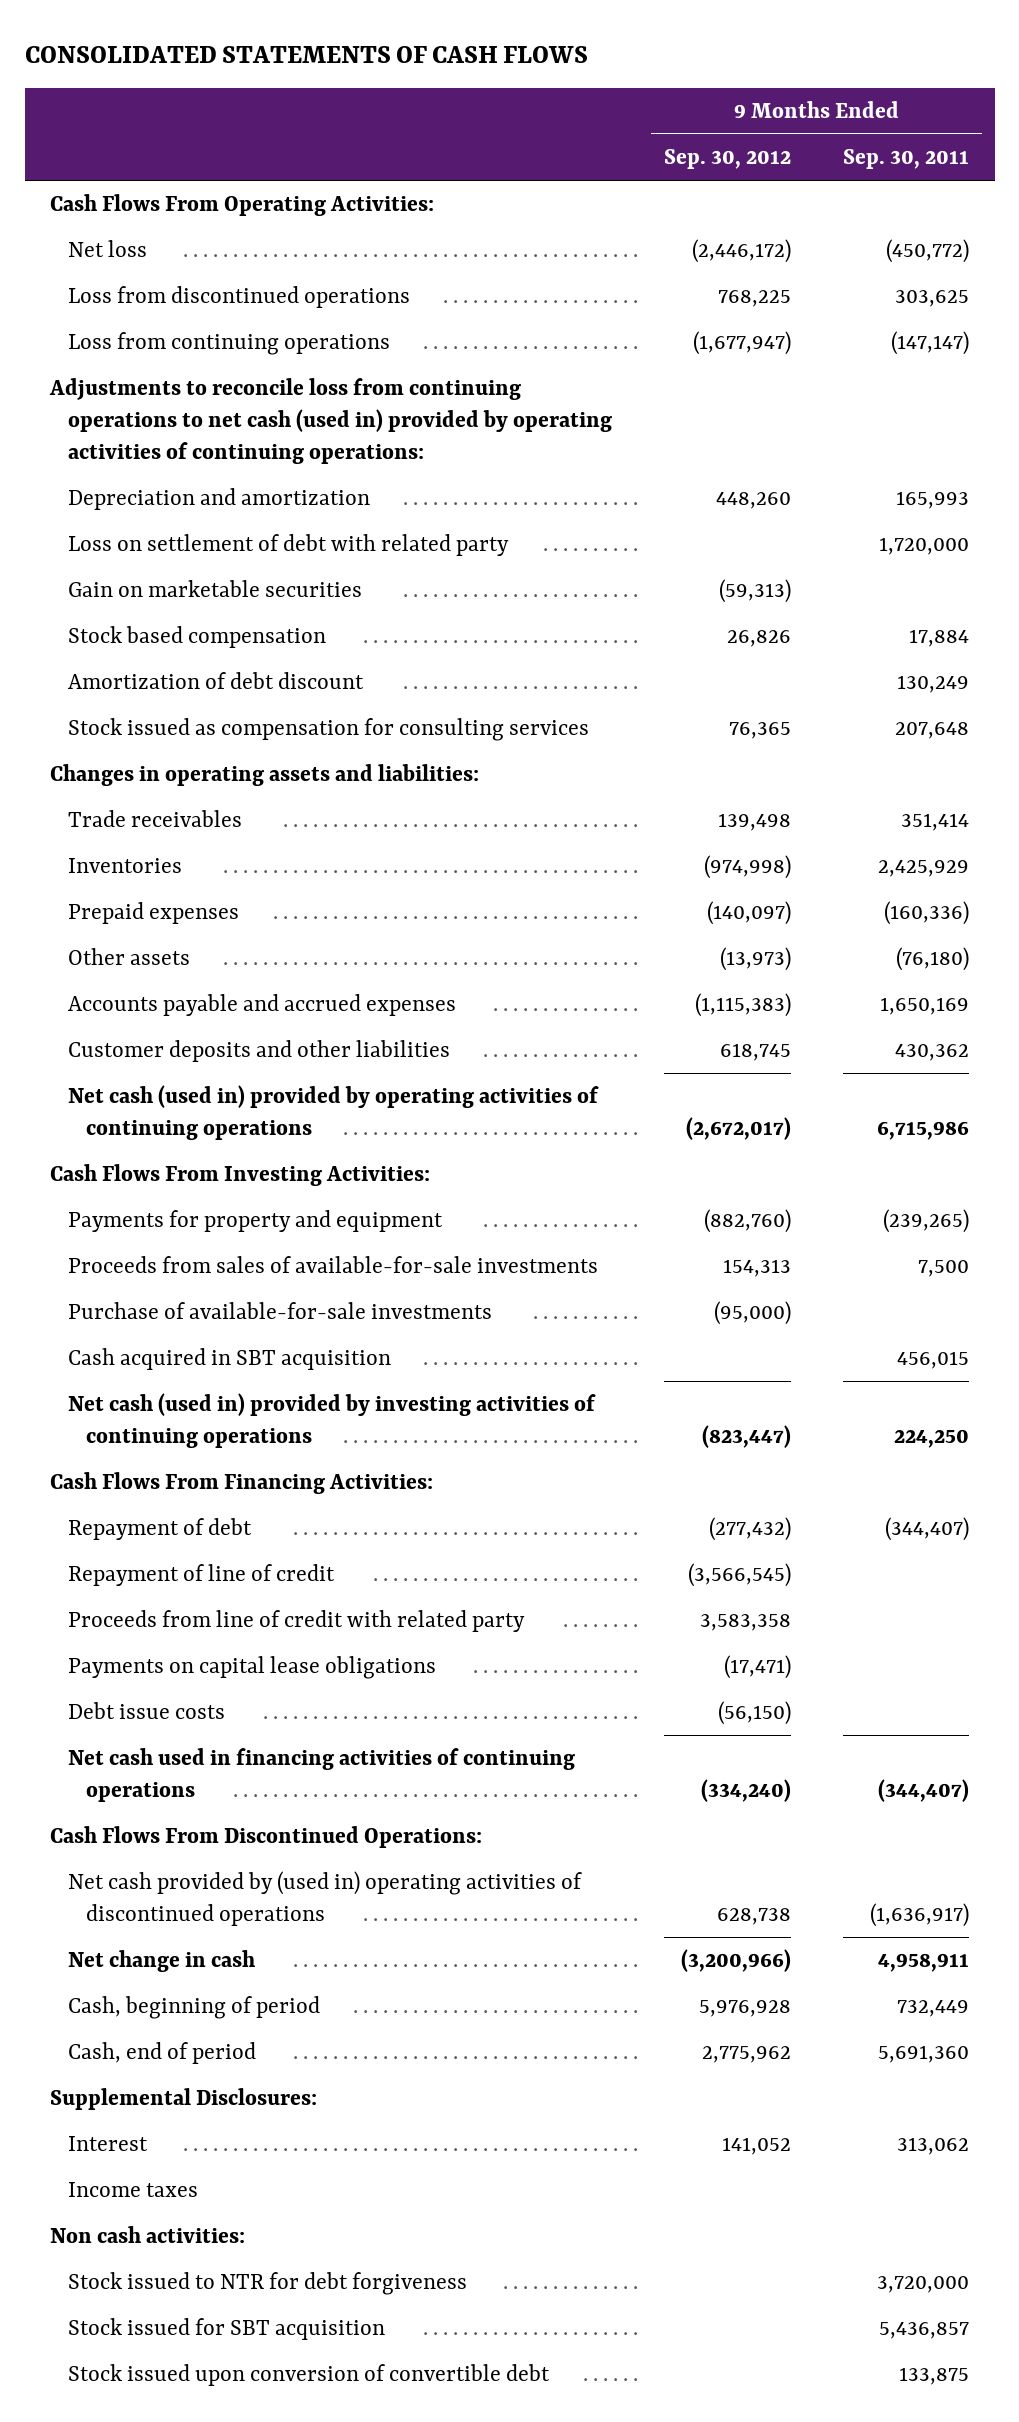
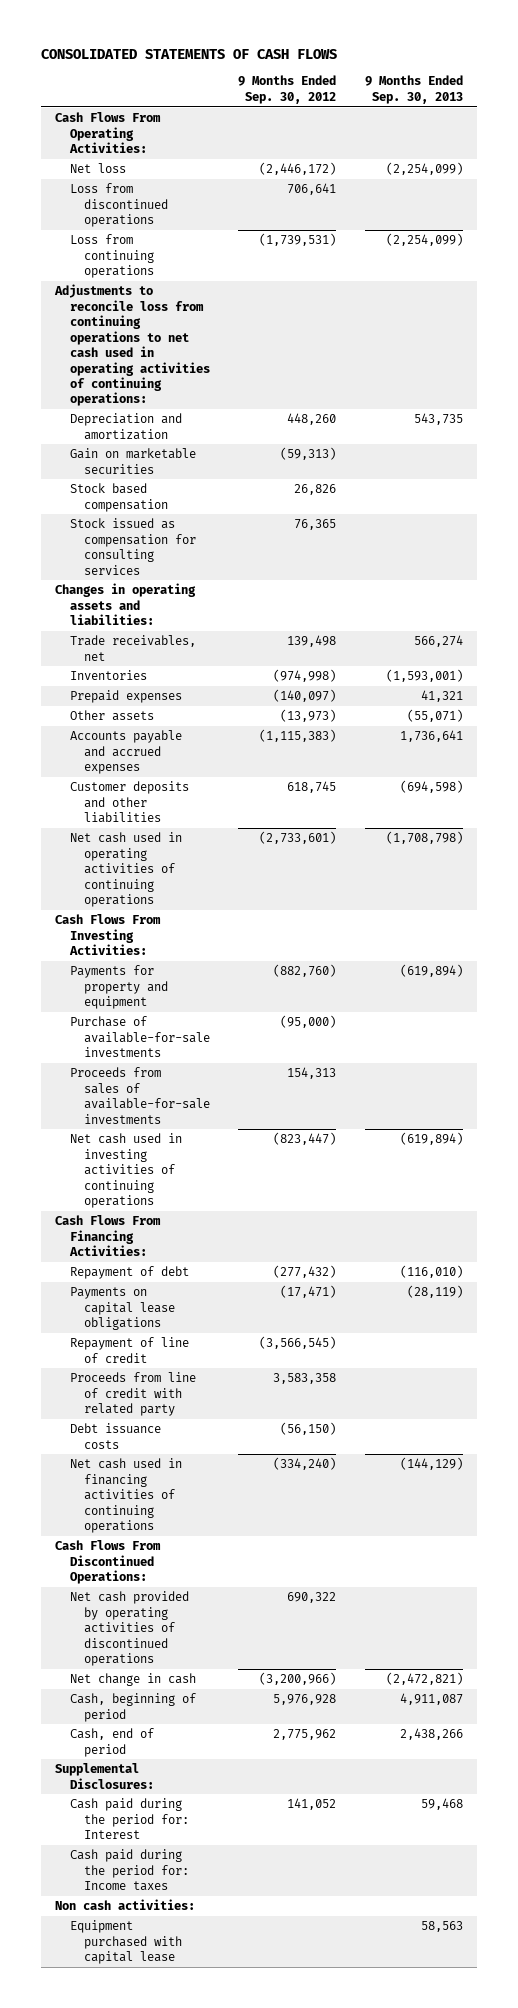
[842,148,969,169] Sep. 30, 2011 -> none
none -> [365,75,464,104] 9 Months Ended Sep. 30, 2013
[718,290,792,308] 768,225 -> [287,183,337,196] 706,641
[693,331,792,356] (1,677,947) -> [259,233,337,247] (1,739,531)
[49,378,613,464] Adjustments to reconcile loss from continuing operations to net cash (used in) provided by operating activities of continuing operations: -> [54,284,210,407] Adjustments to reconcile loss from continuing operations to net cash used in operating activities of continuing operations:
[68,534,510,557] Loss on settlement of debt with related party -> none
[68,672,365,690] Amortization of debt discount -> none
[68,810,243,828] Trade receivables -> [69,635,196,661] Trade receivables, net
[68,1085,600,1140] Net cash (used in) provided by operating activities of continuing operations -> [69,832,182,908] Net cash used in operating activities of continuing operations
[686,1116,792,1140] (2,672,017) -> [259,831,337,845] (2,733,601)
[68,1348,392,1371] Cash acquired in SBT acquisition -> none
[68,1256,599,1274] Proceeds from sales of available-for-sale investments -> [69,1067,210,1124] Proceeds from sales of available-for-sale investments
[68,1393,597,1448] Net cash (used in) provided by investing activities of continuing operations -> [69,1133,182,1209] Net cash used in investing activities of continuing operations
[68,1656,437,1680] Payments on capital lease obligations -> [69,1287,175,1331] Payments on capital lease obligations
[68,1702,226,1720] Debt issue costs -> [69,1423,161,1449] Debt issuance costs
[68,1871,583,1926] Net cash provided by (used in) operating activities of discontinued operations -> [69,1591,189,1667] Net cash provided by operating activities of discontinued operations
[717,1907,792,1925] 628,738 -> [287,1592,337,1604] 690,322
[68,2136,149,2152] Interest -> [69,1798,189,1840] Cash paid during the period for: Interest
[68,2182,199,2198] Income taxes -> [69,1849,189,1892] Cash paid during the period for: Income taxes
[68,2272,468,2296] Stock issued to NTR for debt forgiveness -> none
[68,2318,386,2341] Stock issued for SBT acquisition -> none
[68,2364,551,2387] Stock issued upon conversion of convertible debt -> none
none -> [69,1920,182,1965] Equipment purchased with capital lease

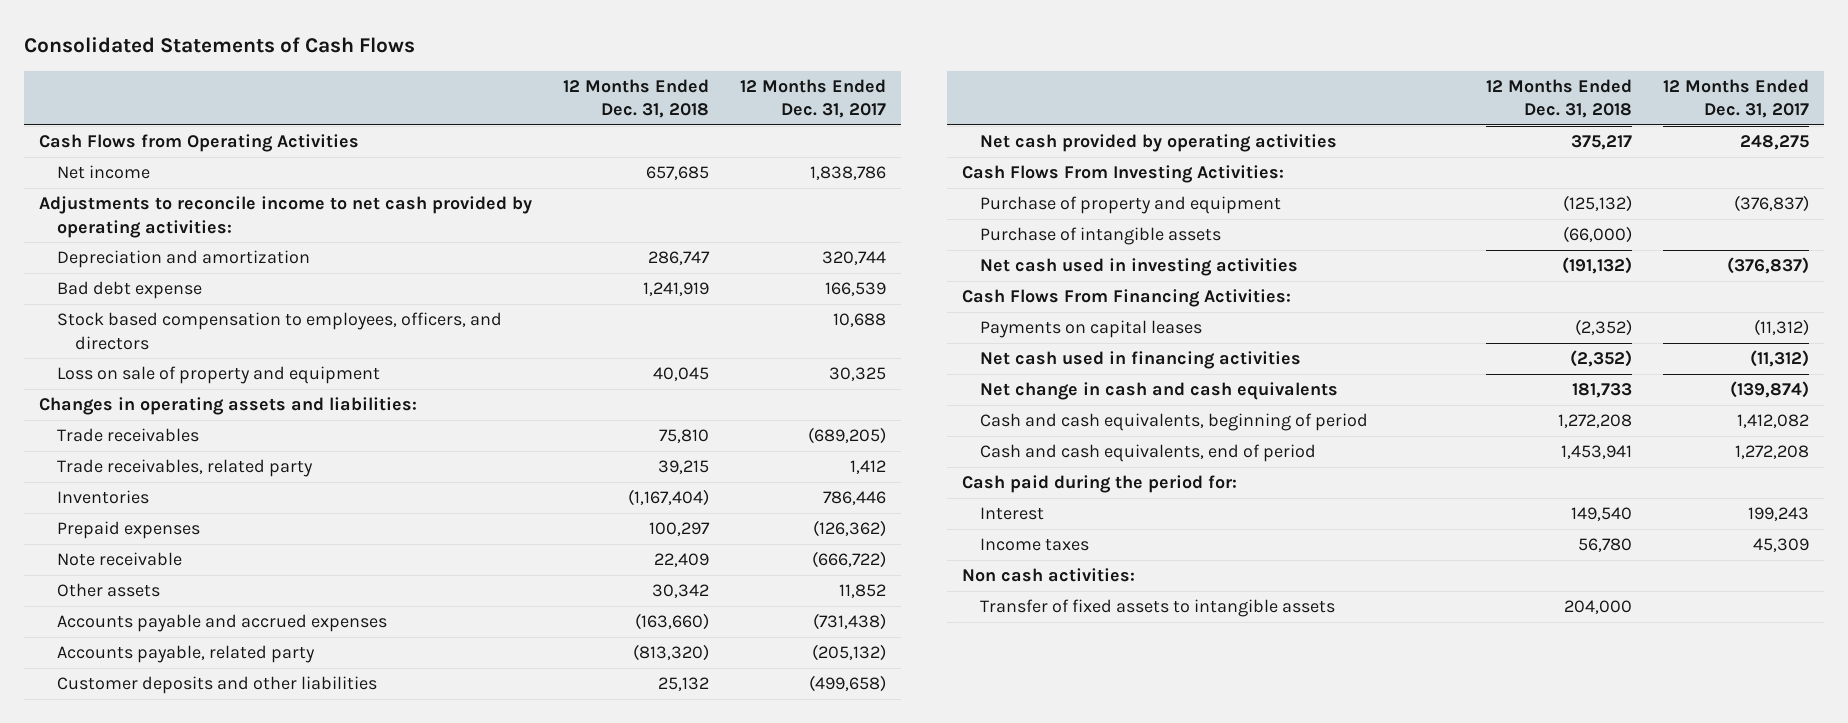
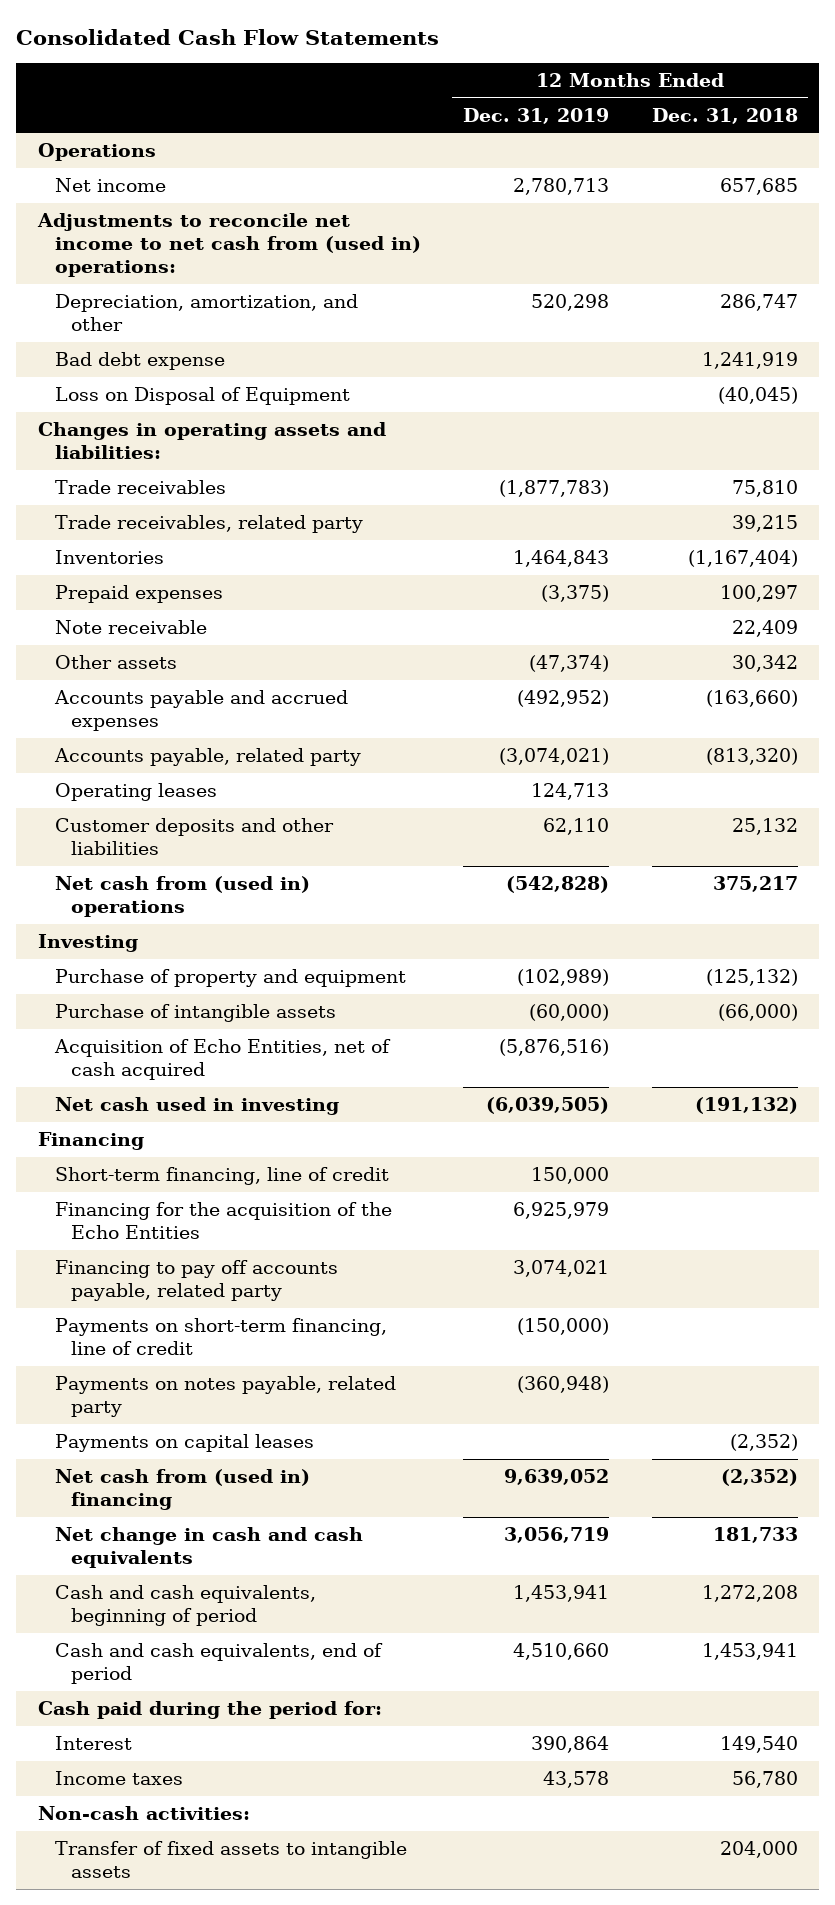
[23,37,415,54] Consolidated Statements of Cash Flows -> [16,28,440,45] Consolidated Cash Flow Statements
[739,78,886,119] 12 Months Ended Dec. 31, 2017 -> none
none -> [463,107,610,124] Dec. 31, 2019
[39,134,360,153] Cash Flows from Operating Activities -> [37,143,156,162] Operations
[39,196,533,238] Adjustments to reconcile income to net cash provided by operating activities: -> [36,213,421,278] Adjustments to reconcile net income to net cash from (used in) operations:
[56,250,310,269] Depreciation and amortization -> [54,294,358,332] Depreciation, amortization, and other
[56,312,502,350] Stock based compensation to employees, officers, and directors -> none
[56,366,380,385] Loss on sale of property and equipment -> [54,387,350,406] Loss on Disposal of Equipment
[653,367,710,382] 40,045 -> [717,387,798,405] (40,045)
none -> [54,783,217,802] Operating leases
[979,134,1337,153] Net cash provided by operating activities -> [54,876,310,918] Net cash from (used in) operations
[962,165,1285,184] Cash Flows From Investing Activities: -> [37,934,138,953] Investing
none -> [53,1039,391,1081] Acquisition of Echo Entities, net of cash acquired
[979,258,1298,277] Net cash used in investing activities -> [54,1097,339,1116] Net cash used in investing
[962,289,1292,308] Cash Flows From Financing Activities: -> [37,1132,144,1151] Financing
none -> [54,1167,389,1186] Short-term financing, line of credit
none -> [54,1202,392,1240] Financing for the acquisition of the Echo Entities
none -> [54,1260,338,1302] Financing to pay off accounts payable, related party
none -> [54,1318,387,1356] Payments on short-term financing, line of credit
none -> [54,1376,396,1418] Payments on notes payable, related party
[979,351,1301,370] Net cash used in financing activities -> [54,1469,310,1511] Net cash from (used in) financing
[962,568,1136,583] Non cash activities: -> [37,1806,250,1821] Non-cash activities:

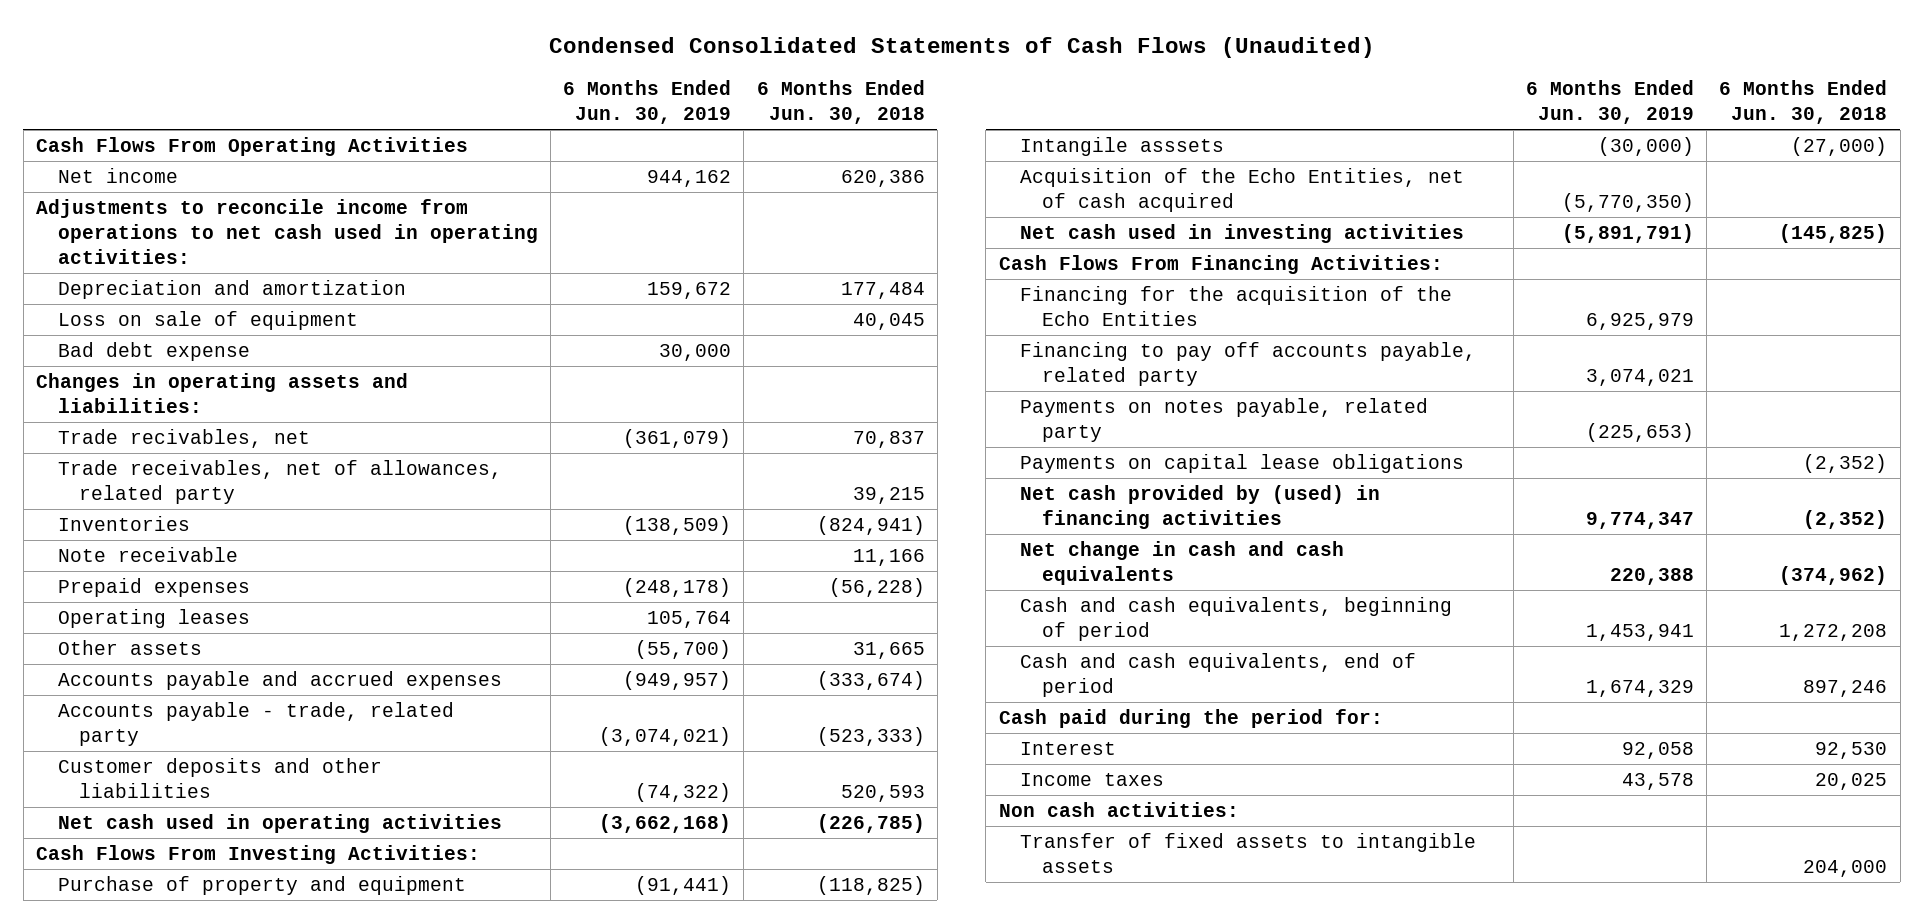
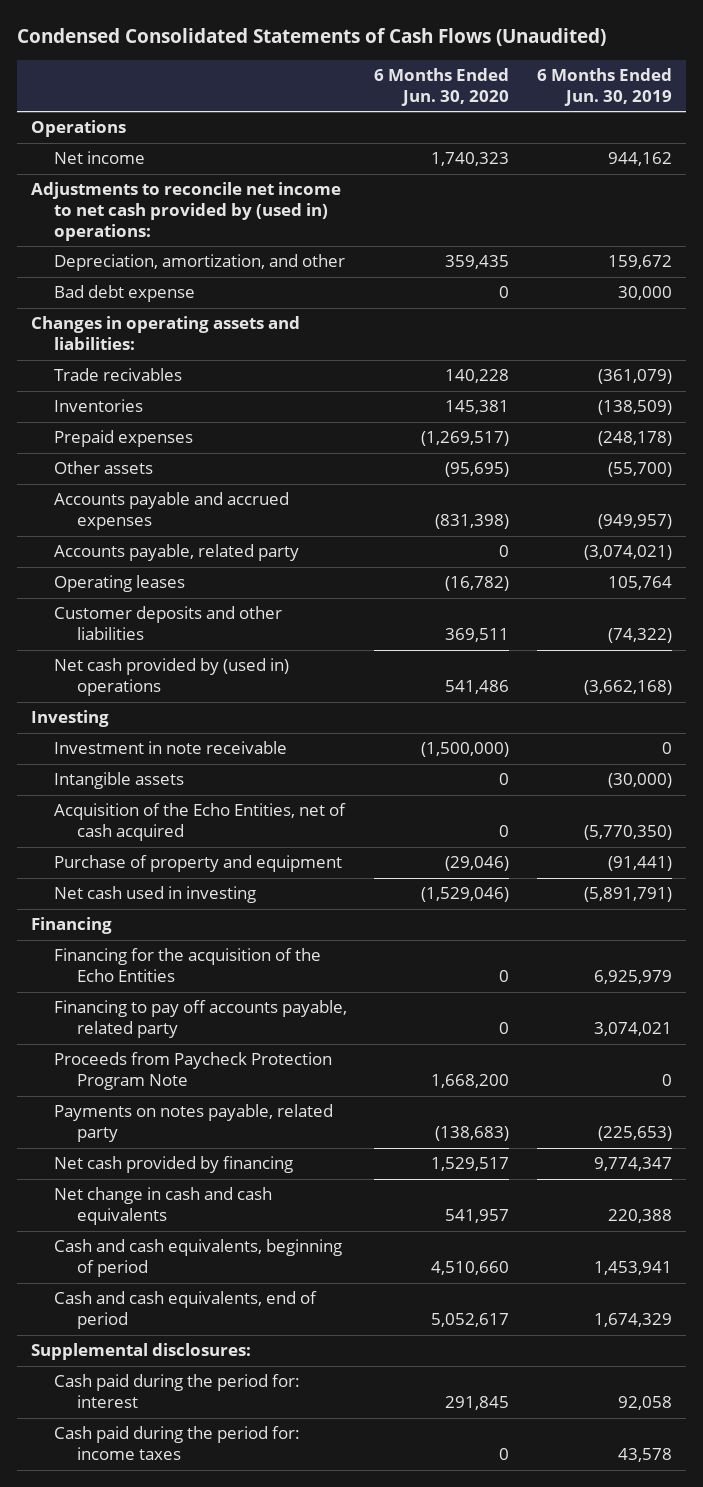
[756,79,925,124] 6 Months Ended Jun. 30, 2018 -> none
none -> [374,68,510,106] 6 Months Ended Jun. 30, 2020
[36,137,469,157] Cash Flows From Operating Activities -> [30,120,126,138] Operations
[57,311,358,331] Loss on sale of equipment -> none
[36,199,538,265] Adjustments to reconcile income from operations to net cash used in operating activities: -> [30,182,341,241] Adjustments to reconcile net income to net cash provided by (used in) operations:
[57,280,406,300] Depreciation and amortization -> [53,254,345,272] Depreciation, amortization, and other
[57,460,502,505] Trade receivables, net of allowances, related party -> none
[57,429,310,449] Trade recivables, net -> [53,368,182,382] Trade recivables
[57,547,238,563] Note receivable -> none
[57,702,454,747] Accounts payable - trade, related party -> [53,544,299,562] Accounts payable, related party
[57,609,250,629] Operating leases -> [53,575,185,593] Operating leases
[57,814,502,834] Net cash used in operating activities -> [53,658,289,697] Net cash provided by (used in) operations
[36,845,481,865] Cash Flows From Investing Activities: -> [30,710,109,728] Investing
none -> [53,741,287,755] Investment in note receivable
[1020,137,1225,157] Intangile asssets -> [53,772,184,790] Intangible assets
[57,876,466,896] Purchase of property and equipment -> [53,855,342,873] Purchase of property and equipment
[1020,224,1465,244] Net cash used in investing activities -> [53,886,256,904] Net cash used in investing
[998,255,1443,275] Cash Flows From Financing Activities: -> [30,917,112,935] Financing
none -> [53,1052,332,1091] Proceeds from Paycheck Protection Program Note
[1020,454,1465,474] Payments on capital lease obligations -> none
[1020,485,1381,530] Net cash provided by (used) in financing activities -> [53,1156,293,1174] Net cash provided by financing
[998,709,1383,729] Cash paid during the period for: -> none
[998,802,1239,818] Non cash activities: -> none
[1020,833,1477,874] Transfer of fixed assets to intangible assets -> none
none -> [30,1343,251,1361] Supplemental disclosures:
[1020,742,1117,756] Interest -> [53,1374,300,1409] Cash paid during the period for: interest
[1020,773,1165,787] Income taxes -> [53,1426,300,1461] Cash paid during the period for: income taxes

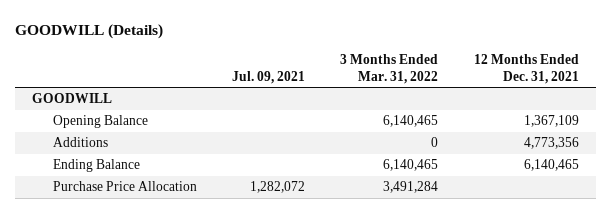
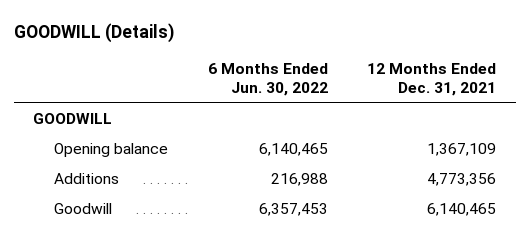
[231,70,305,84] Jul. 09, 2021 -> none
[340,54,439,84] 3 Months Ended Mar. 31, 2022 -> none
none -> [207,62,328,96] 6 Months Ended Jun. 30, 2022
[52,115,148,129] Opening Balance -> [54,142,169,157] Opening balance
[52,181,197,192] Purchase Price Allocation -> none
[52,159,140,173] Ending Balance -> [54,202,113,214] Goodwill

